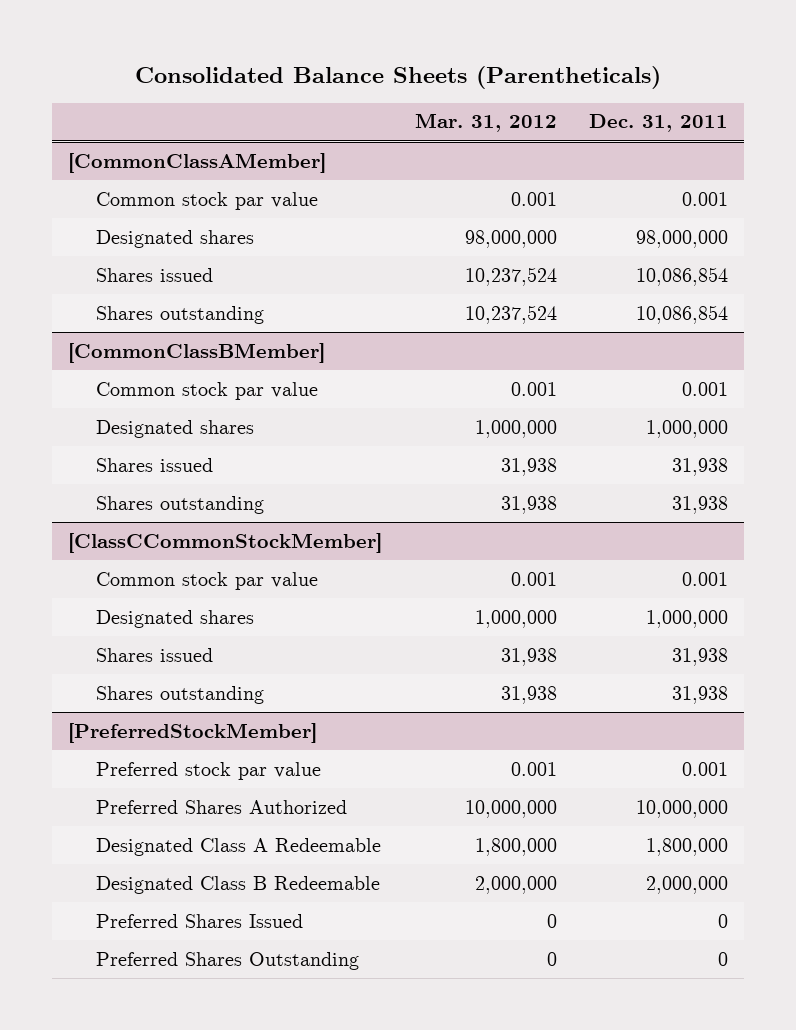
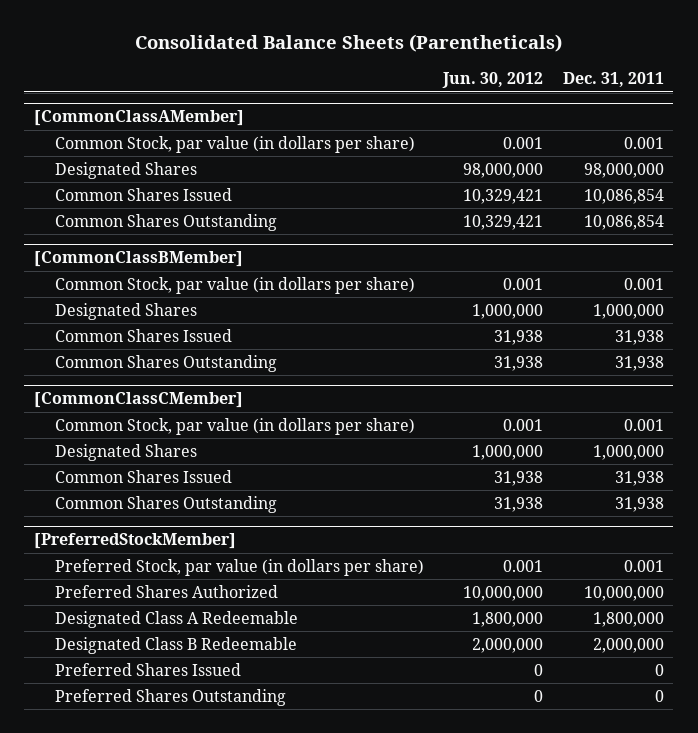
[414,113,557,133] Mar. 31, 2012 -> none
none -> [442,72,544,89] Jun. 30, 2012
[96,191,319,210] Common stock par value -> [55,135,416,153] Common Stock, par value (in dollars per share)
[96,229,255,248] Designated shares -> [55,161,198,179] Designated Shares
[96,267,214,282] Shares issued -> [55,187,233,201] Common Shares Issued
[96,305,265,324] Shares outstanding -> [55,213,278,231] Common Shares Outstanding
[68,532,383,553] [ClassCCommonStockMember] -> none
[96,381,319,400] Common stock par value -> [55,276,416,294] Common Stock, par value (in dollars per share)
[96,419,255,438] Designated shares -> [55,302,198,320] Designated Shares
[96,457,214,472] Shares issued -> [55,328,233,342] Common Shares Issued
[96,495,265,514] Shares outstanding -> [55,354,278,372] Common Shares Outstanding
none -> [33,392,243,409] [CommonClassCMember]
[96,571,319,590] Common stock par value -> [55,417,416,435] Common Stock, par value (in dollars per share)
[96,609,255,628] Designated shares -> [55,443,198,461] Designated Shares
[96,647,214,662] Shares issued -> [55,469,233,483] Common Shares Issued
[96,685,265,704] Shares outstanding -> [55,495,278,513] Common Shares Outstanding
[96,761,322,780] Preferred stock par value -> [55,558,425,576] Preferred Stock, par value (in dollars per share)

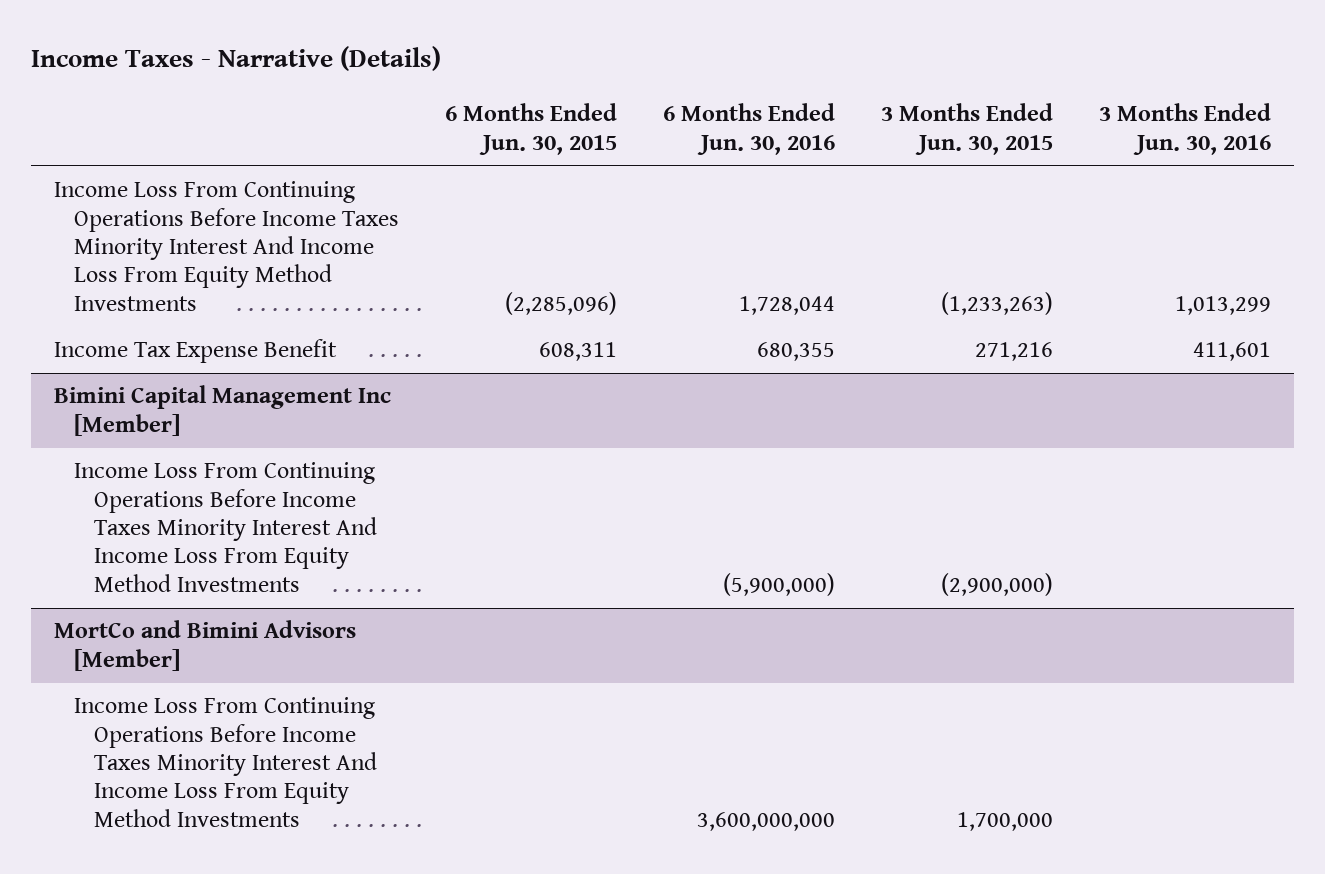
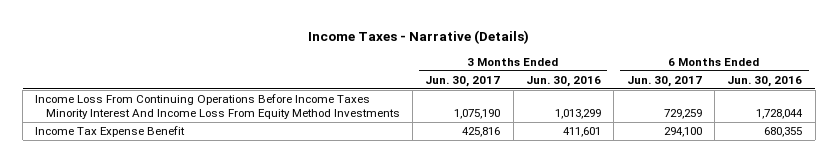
[444,103,617,155] 6 Months Ended Jun. 30, 2015 -> none
[880,103,1053,155] 3 Months Ended Jun. 30, 2015 -> none
none -> [425,75,501,87] Jun. 30, 2017
none -> [626,75,702,87] Jun. 30, 2017
[53,385,391,436] Bimini Capital Management Inc [Member] -> none
[73,462,378,592] Income Loss From Continuing Operations Before Income Taxes Minority Interest And Income Loss From Equity Method Investments -> none
[53,620,356,671] MortCo and Bimini Advisors [Member] -> none
[73,697,378,827] Income Loss From Continuing Operations Before Income Taxes Minority Interest And Income Loss From Equity Method Investments -> none

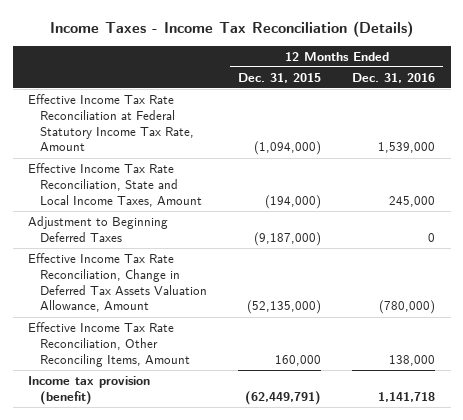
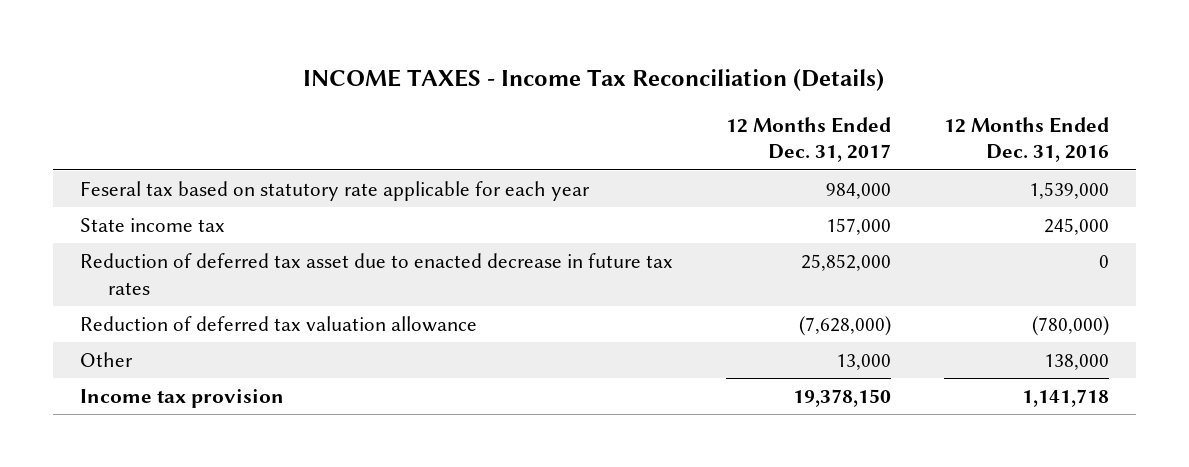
[49,20,413,37] Income Taxes - Income Tax Reconciliation (Details) -> [303,68,885,91] INCOME TAXES - Income Tax Reconciliation (Details)
[238,72,322,83] Dec. 31, 2015 -> none
none -> [725,116,891,163] 12 Months Ended Dec. 31, 2017
[28,216,169,242] Adjustment to Beginning Deferred Taxes -> none
[28,94,195,152] Effective Income Tax Rate Reconciliation at Federal Statutory Income Tax Rate, Amount -> [79,181,590,202] Feseral tax based on statutory rate applicable for each year
[28,163,203,207] Effective Income Tax Rate Reconciliation, State and Local Income Taxes, Amount -> [79,218,225,233] State income tax
none -> [79,253,673,295] Reduction of deferred tax asset due to enacted decrease in future tax rates
[28,253,208,313] Effective Income Tax Rate Reconciliation, Change in Deferred Tax Assets Valuation Allowance, Amount -> [79,316,477,333] Reduction of deferred tax valuation allowance
[28,322,191,367] Effective Income Tax Rate Reconciliation, Other Reconciling Items, Amount -> [79,352,133,368] Other
[28,376,151,405] Income tax provision (benefit) -> [79,389,284,409] Income tax provision

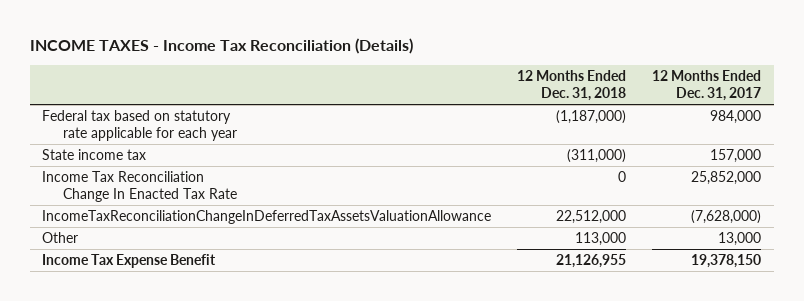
[944,116,1110,163] 12 Months Ended Dec. 31, 2016 -> none
none -> [517,70,627,102] 12 Months Ended Dec. 31, 2018
[79,181,590,202] Feseral tax based on statutory rate applicable for each year -> [42,110,237,142] Federal tax based on statutory rate applicable for each year
[79,253,673,295] Reduction of deferred tax asset due to enacted decrease in future tax rates -> [42,171,237,203] Income Tax Reconciliation Change In Enacted Tax Rate
[79,316,477,333] Reduction of deferred tax valuation allowance -> [42,210,492,225] IncomeTaxReconciliationChangeInDeferredTaxAssetsValuationAllowance
[79,389,284,409] Income tax provision -> [42,254,217,269] Income Tax Expense Benefit

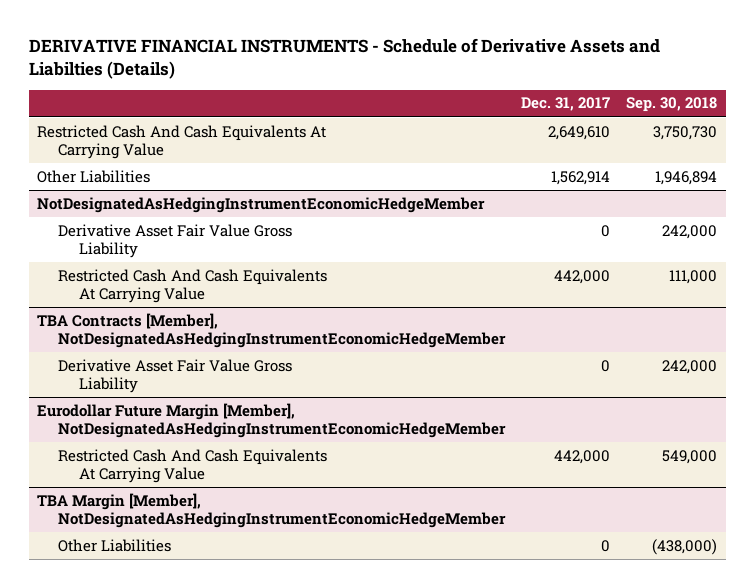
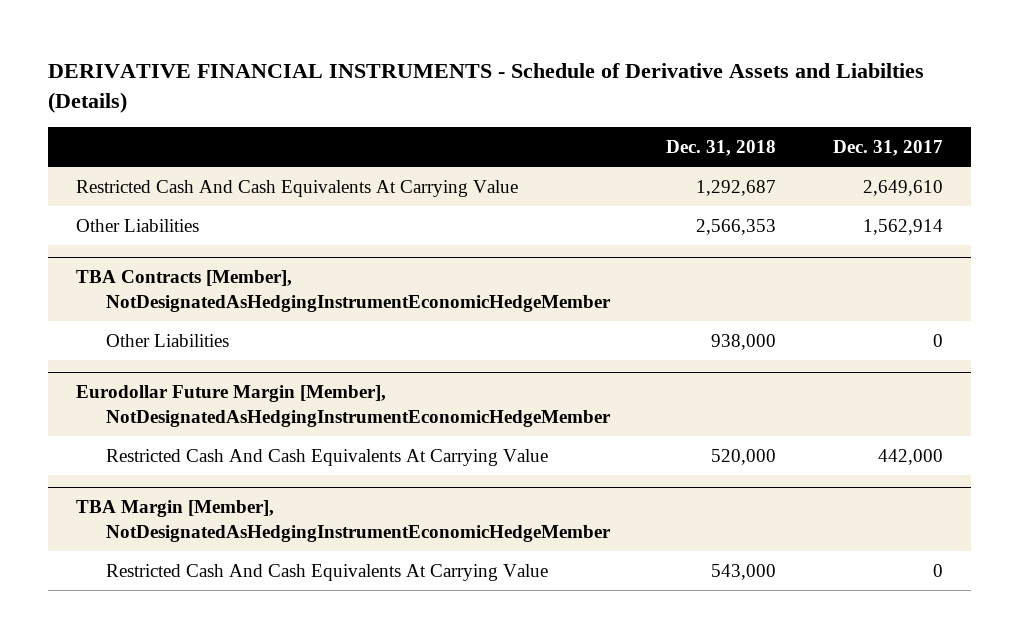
[626,97,718,113] Sep. 30, 2018 -> none
none -> [666,139,777,156] Dec. 31, 2018
[36,196,485,213] NotDesignatedAsHedgingInstrumentEconomicHedgeMember -> none
[57,223,292,258] Derivative Asset Fair Value Gross Liability -> none
[57,268,327,303] Restricted Cash And Cash Equivalents At Carrying Value -> none
[57,358,292,393] Derivative Asset Fair Value Gross Liability -> none
none -> [106,333,230,347] Other Liabilities
[57,538,171,552] Other Liabilities -> none
none -> [106,563,549,581] Restricted Cash And Cash Equivalents At Carrying Value

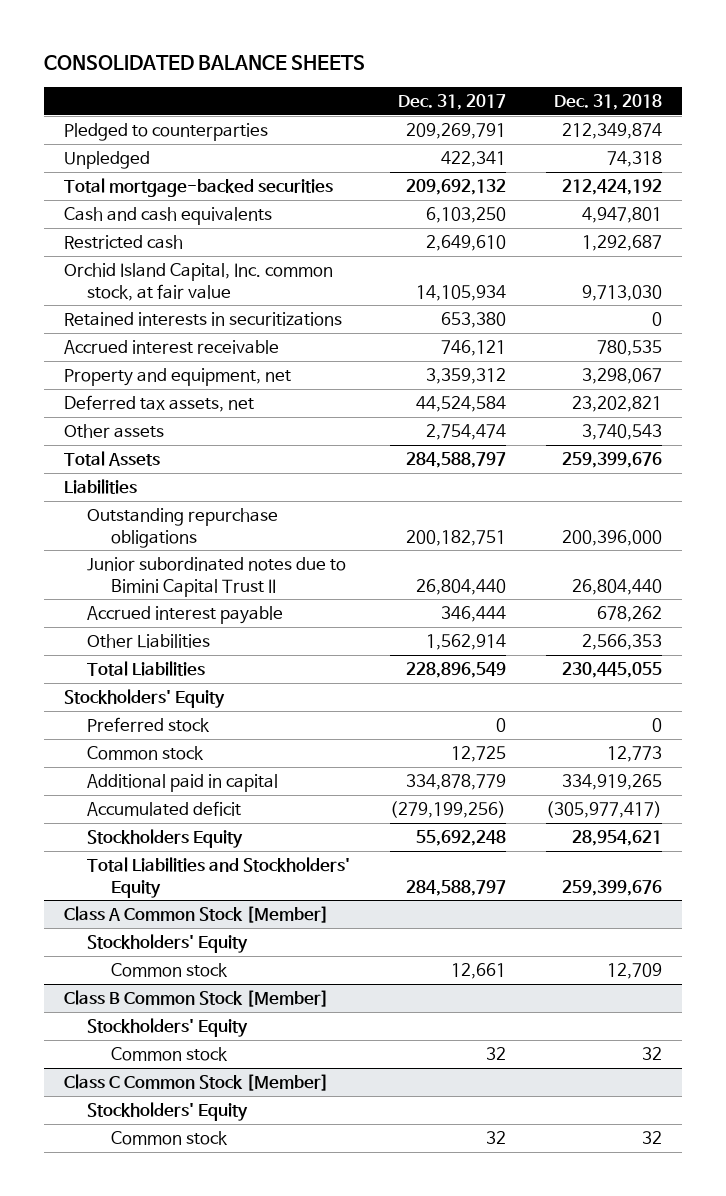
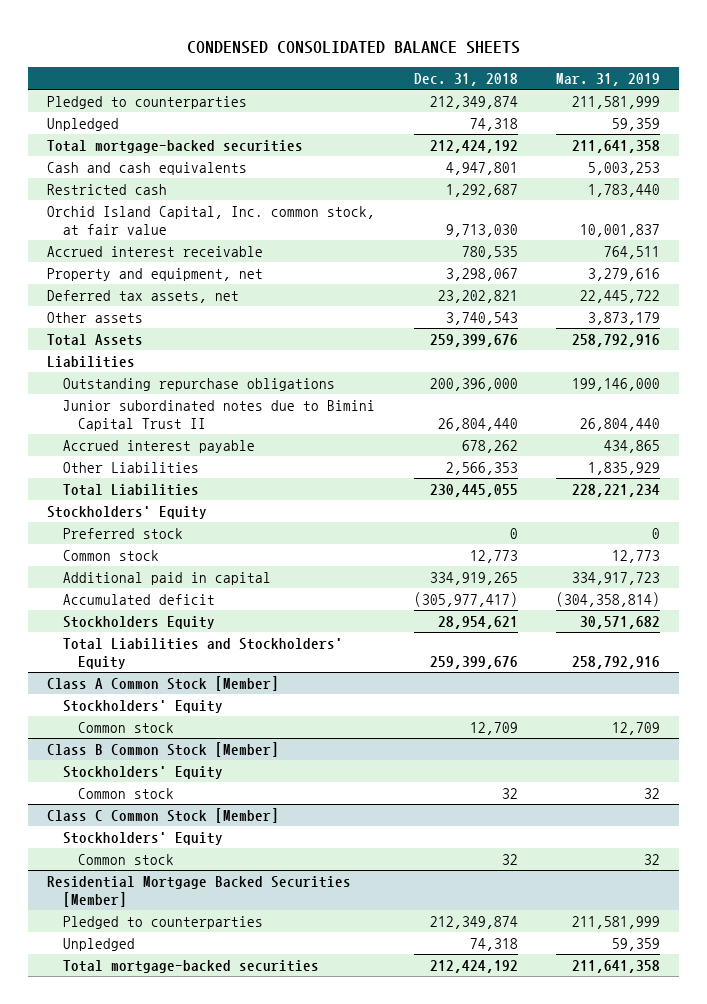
[43,55,365,71] CONSOLIDATED BALANCE SHEETS -> [186,41,520,55] CONDENSED CONSOLIDATED BALANCE SHEETS
[398,93,507,110] Dec. 31, 2017 -> none
none -> [555,73,660,87] Mar. 31, 2019
[63,311,342,326] Retained interests in securitizations -> none
none -> [47,875,352,907] Residential Mortgage Backed Securities [Member]
none -> [62,915,263,929] Pledged to counterparties
none -> [62,937,135,951] Unpledged
none -> [62,959,319,973] Total mortgage-backed securities

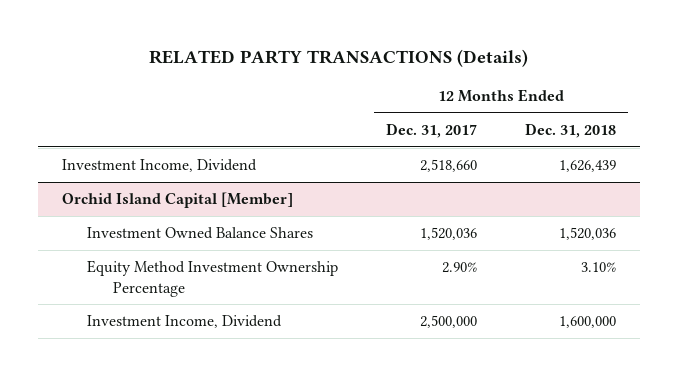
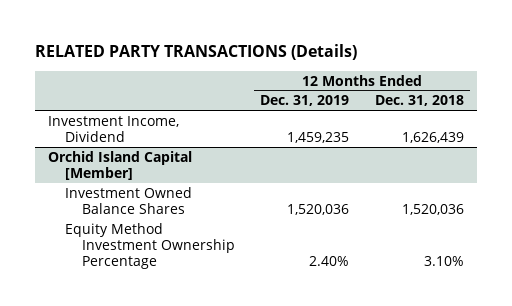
[386,123,478,139] Dec. 31, 2017 -> none
none -> [260,95,350,107] Dec. 31, 2019
[87,315,283,329] Investment Income, Dividend -> none

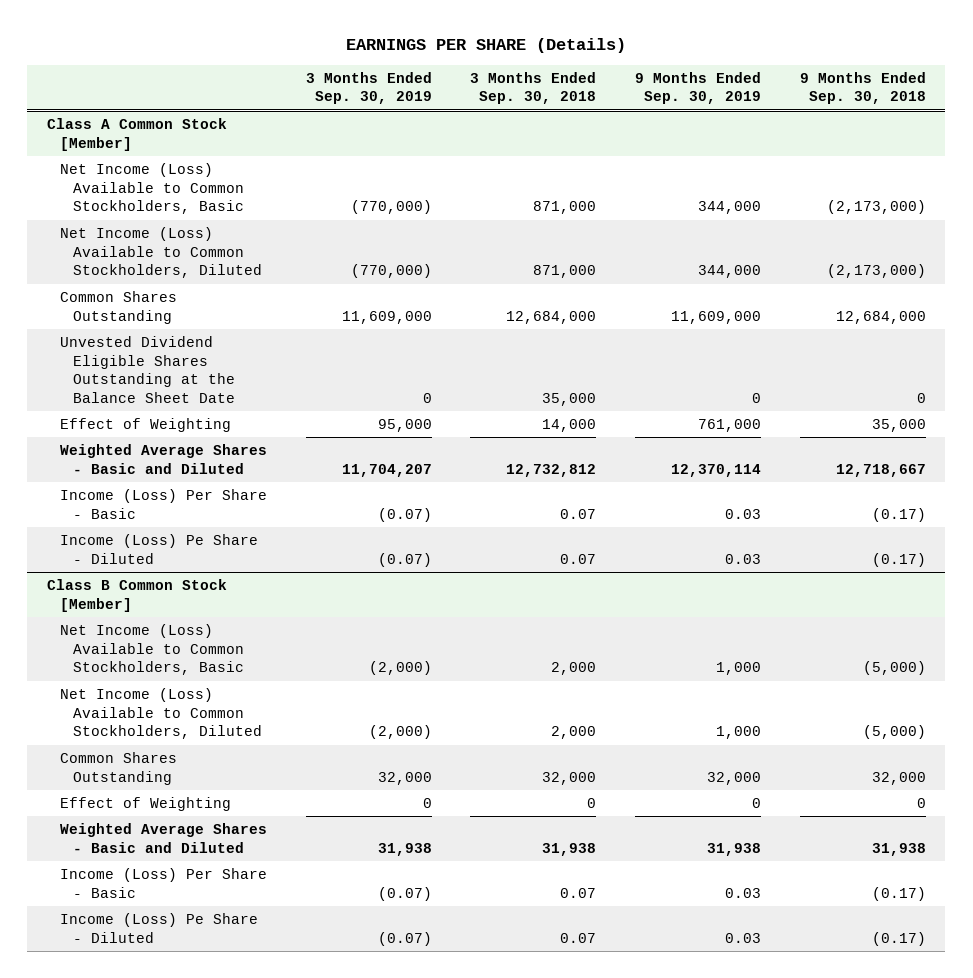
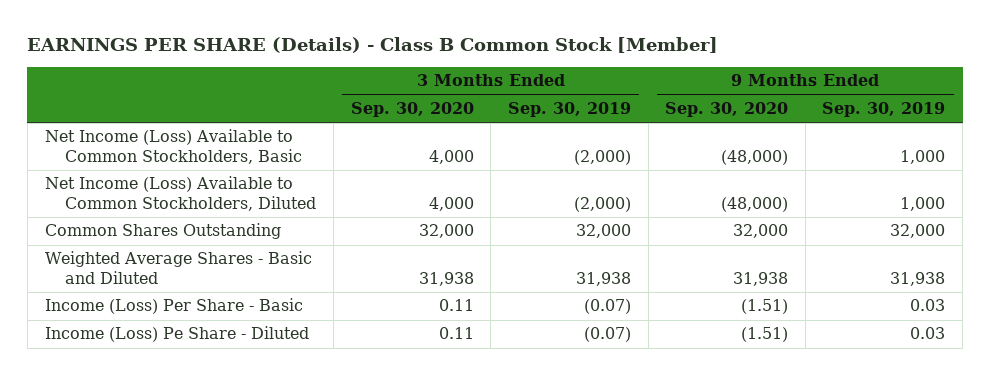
[346,38,627,54] EARNINGS PER SHARE (Details) -> [27,37,719,54] EARNINGS PER SHARE (Details) - Class B Common Stock [Member]
[470,71,597,105] 3 Months Ended Sep. 30, 2018 -> none
[800,71,927,105] 9 Months Ended Sep. 30, 2018 -> none
none -> [350,101,474,117] Sep. 30, 2020
none -> [665,101,789,117] Sep. 30, 2020
[46,117,227,151] Class A Common Stock [Member] -> none
[59,162,244,215] Net Income (Loss) Available to Common Stockholders, Basic -> none
[59,226,262,279] Net Income (Loss) Available to Common Stockholders, Diluted -> none
[59,290,177,324] Common Shares Outstanding -> none
[59,335,235,404] Unvested Dividend Eligible Shares Outstanding at the Balance Sheet Date -> none
[59,417,231,432] Effect of Weighting -> none
[59,443,267,474] Weighted Average Shares - Basic and Diluted -> none
[59,488,267,519] Income (Loss) Per Share - Basic -> none
[59,533,258,564] Income (Loss) Pe Share - Diluted -> none
[46,578,227,612] Class B Common Stock [Member] -> none
[59,796,231,811] Effect of Weighting -> none

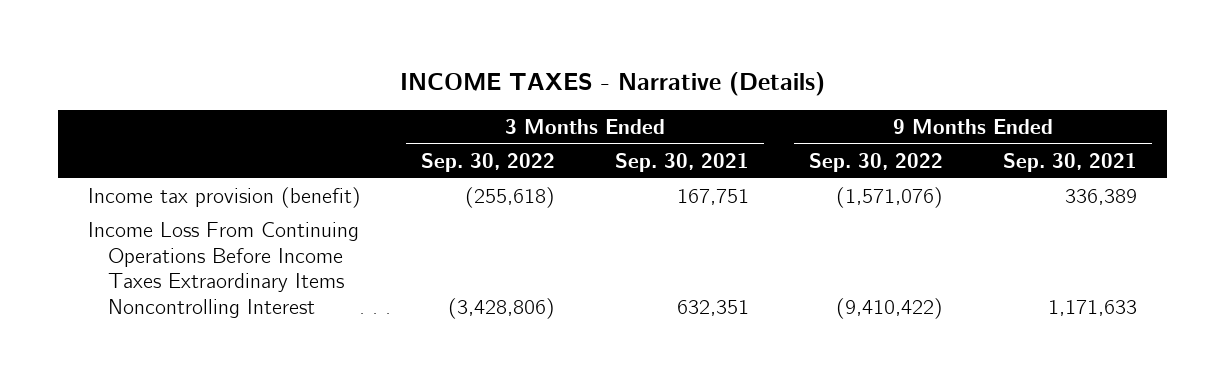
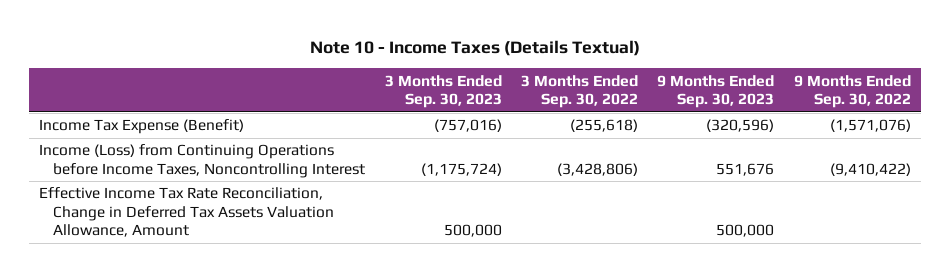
[399,71,825,96] INCOME TAXES - Narrative (Details) -> [309,40,640,57] Note 10 - Income Taxes (Details Textual)
[615,152,750,172] Sep. 30, 2021 -> none
[1003,152,1138,172] Sep. 30, 2021 -> none
none -> [384,74,502,109] 3 Months Ended Sep. 30, 2023
none -> [657,74,775,109] 9 Months Ended Sep. 30, 2023
[87,186,361,208] Income tax provision (benefit) -> [39,119,245,135] Income Tax Expense (Benefit)
[87,221,359,318] Income Loss From Continuing Operations Before Income Taxes Extraordinary Items Noncontrolling Interest -> [39,144,366,178] Income (Loss) from Continuing Operations before Income Taxes, Noncontrolling Interest
none -> [39,187,335,238] Effective Income Tax Rate Reconciliation, Change in Deferred Tax Assets Valuation Allowance, Amount

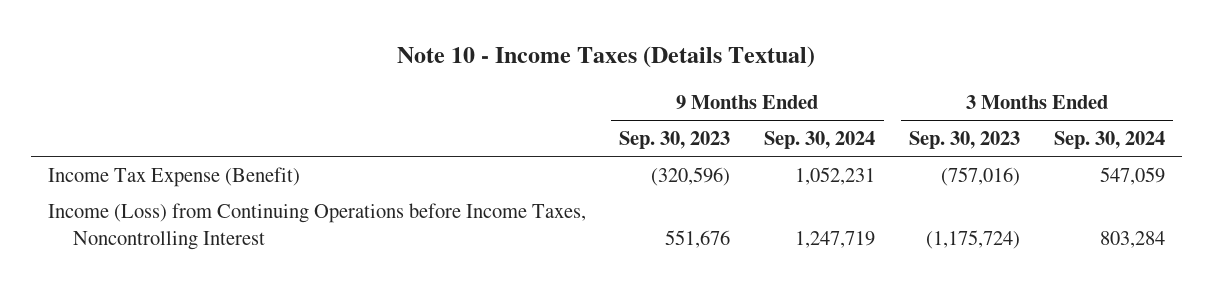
[521,74,639,109] 3 Months Ended Sep. 30, 2022 -> none
[793,74,911,109] 9 Months Ended Sep. 30, 2022 -> none
none -> [764,131,876,150] Sep. 30, 2024
none -> [1053,131,1165,150] Sep. 30, 2024
[39,187,335,238] Effective Income Tax Rate Reconciliation, Change in Deferred Tax Assets Valuation Allowance, Amount -> none

